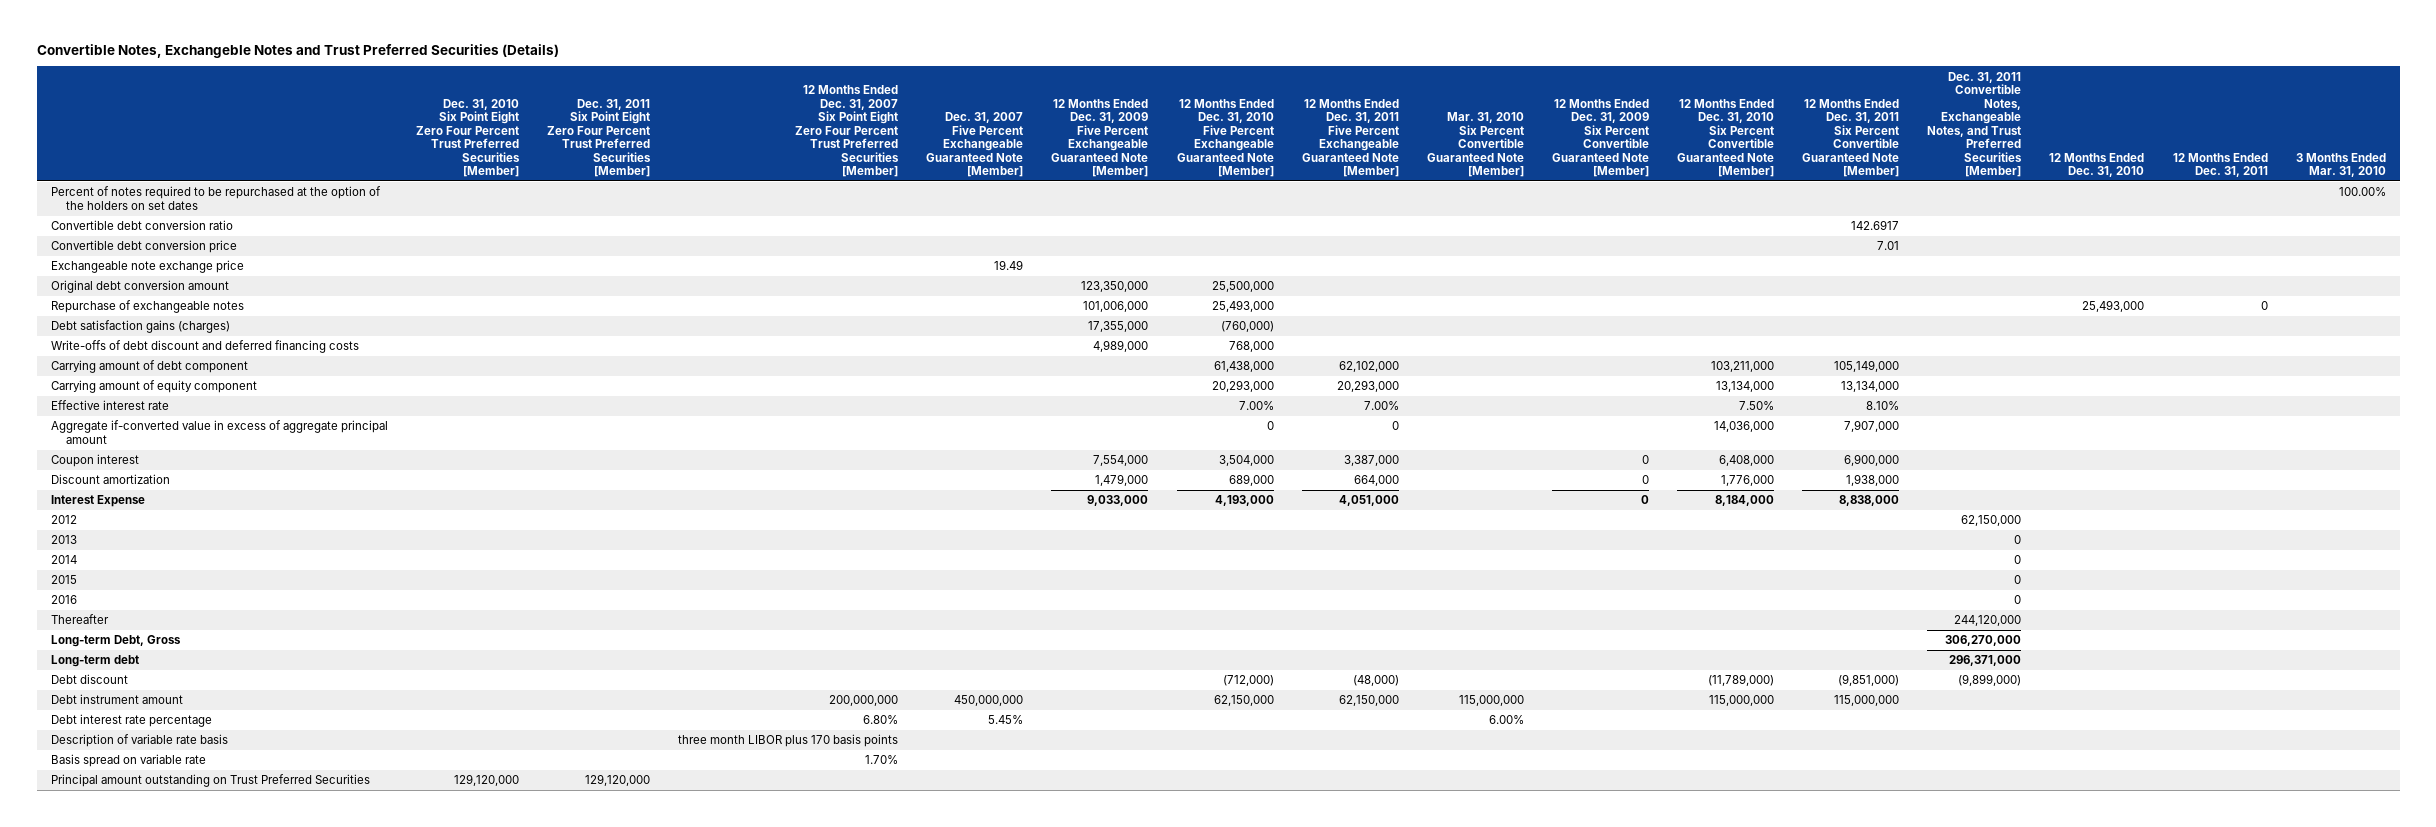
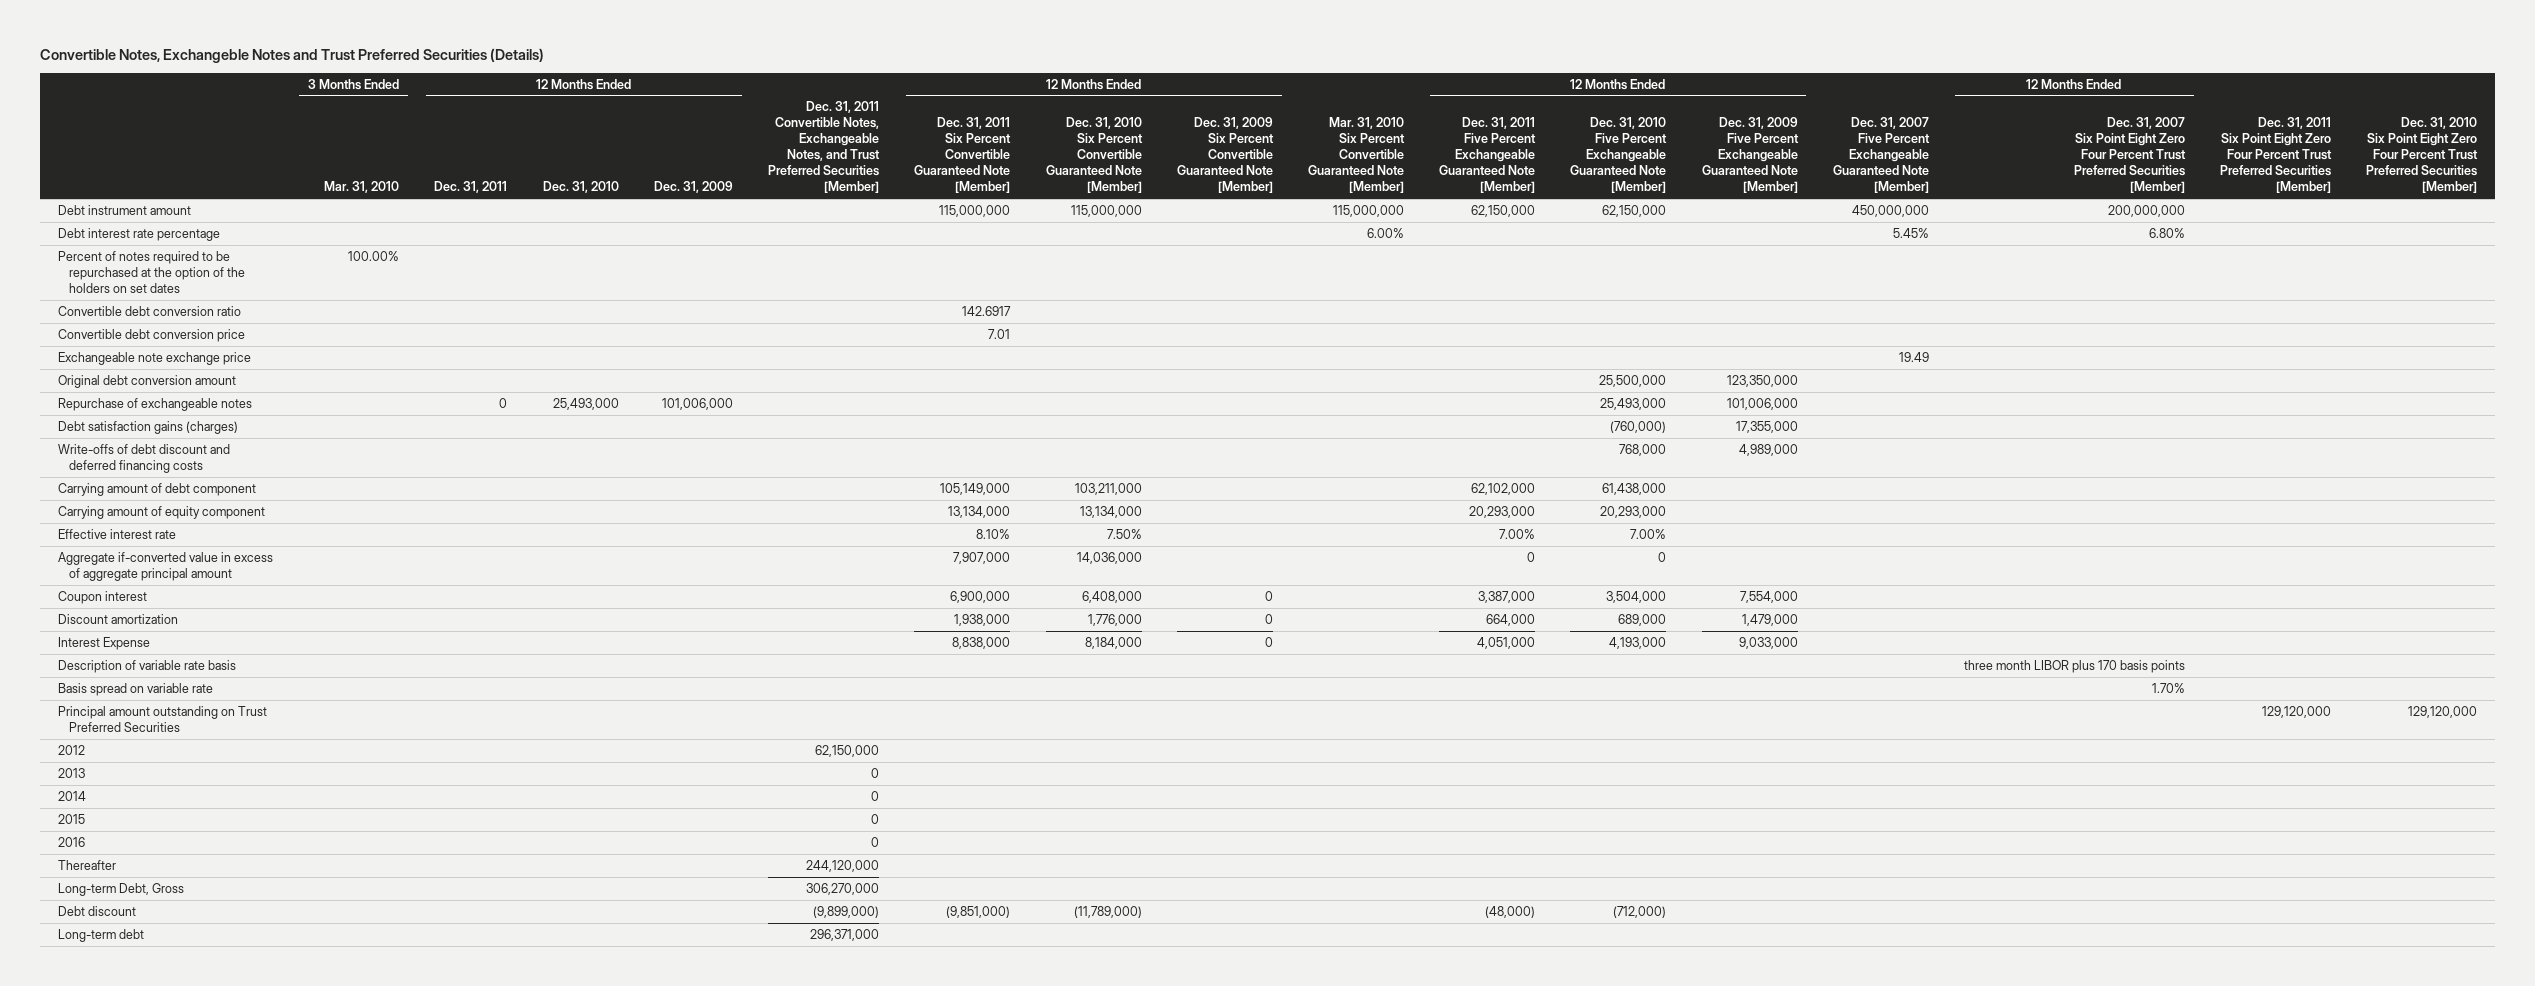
none -> [653,181,733,194] Dec. 31, 2009
[50,694,183,705] Debt instrument amount -> [58,204,192,215] Debt instrument amount
[50,714,212,728] Debt interest rate percentage -> [58,227,221,241] Debt interest rate percentage
[50,734,228,748] Description of variable rate basis -> [58,659,237,673] Description of variable rate basis
[50,754,206,768] Basis spread on variable rate -> [58,682,214,696] Basis spread on variable rate
[50,774,370,788] Principal amount outstanding on Trust Preferred Securities -> [58,705,268,732] Principal amount outstanding on Trust Preferred Securities
[50,655,139,668] Long-term debt -> [58,928,145,942] Long-term debt

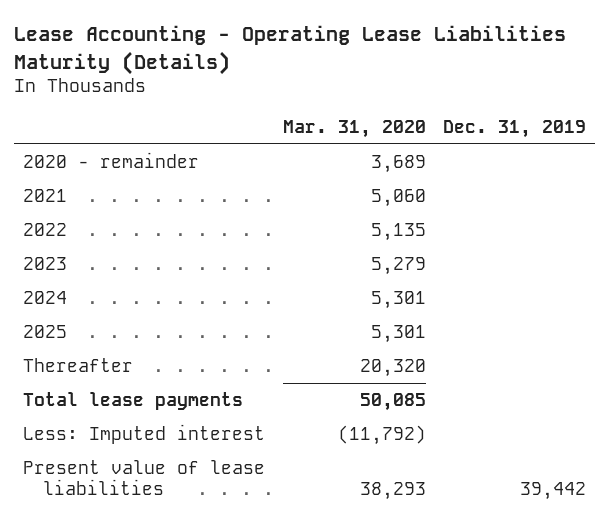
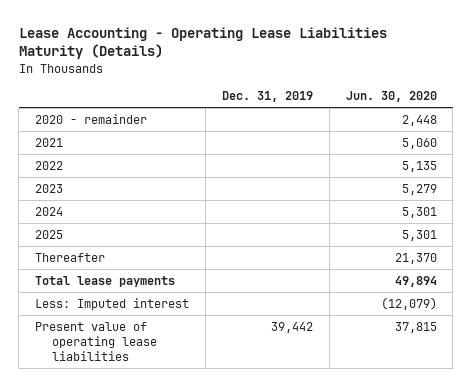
[282,119,426,138] Mar. 31, 2020 -> none
none -> [345,91,437,103] Jun. 30, 2020
[23,460,266,495] Present value of lease liabilities -> [35,321,158,362] Present value of operating lease liabilities

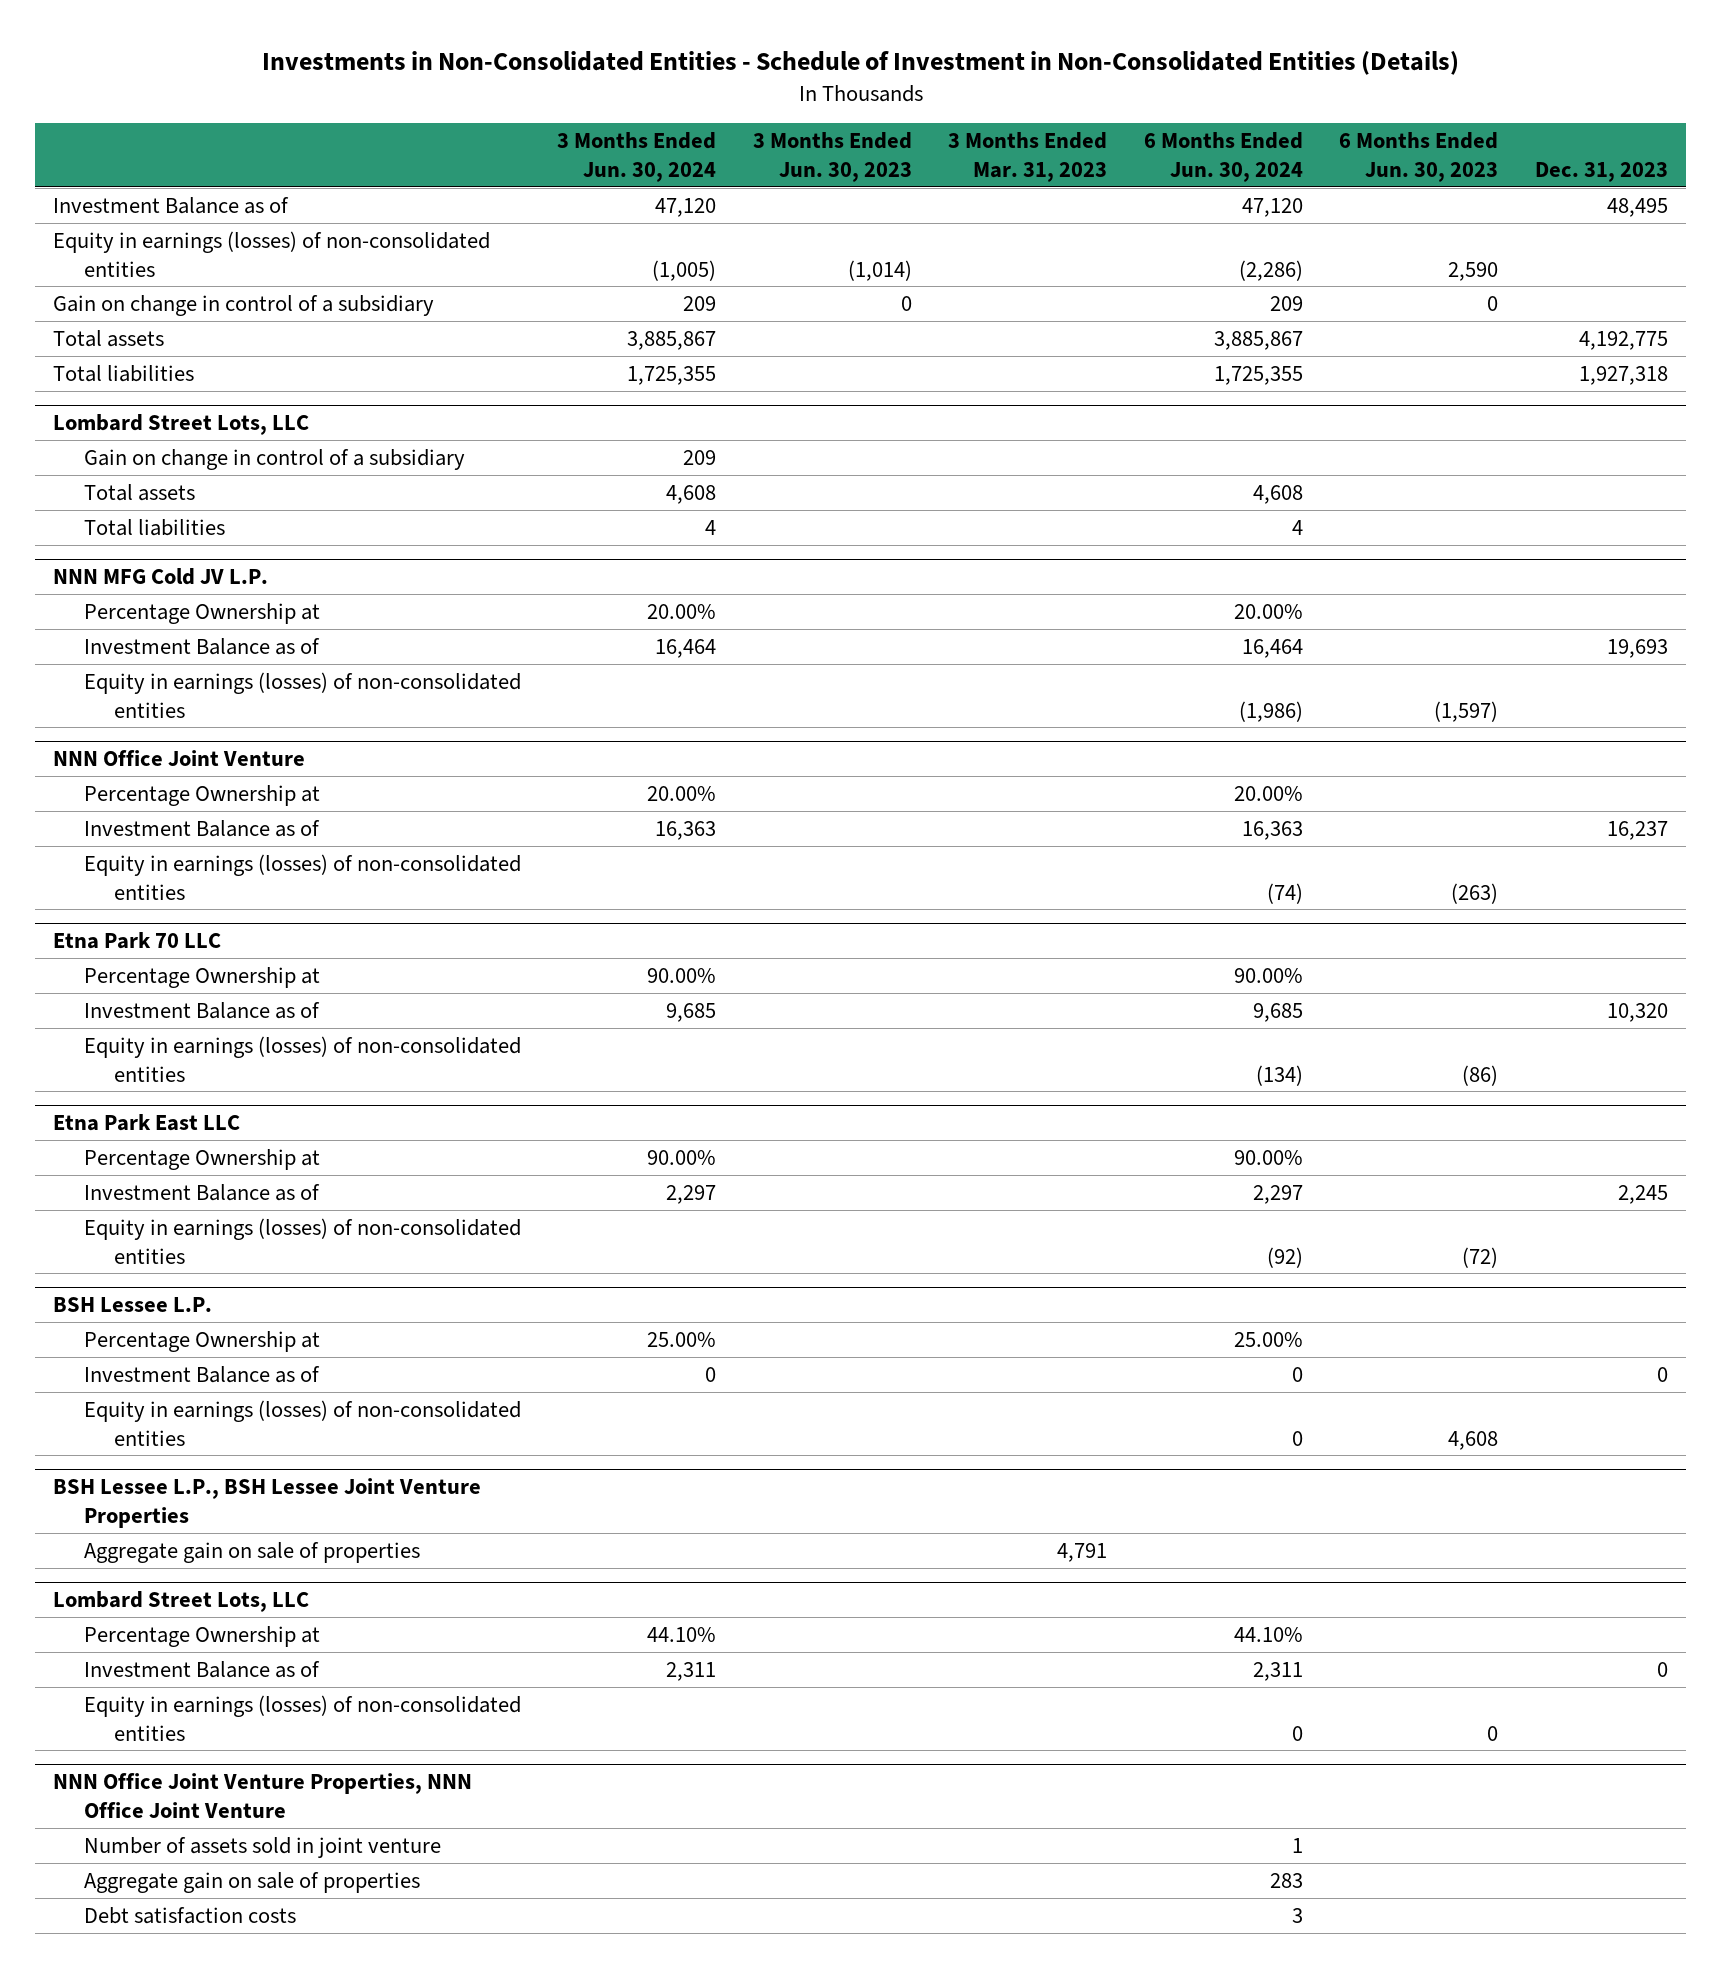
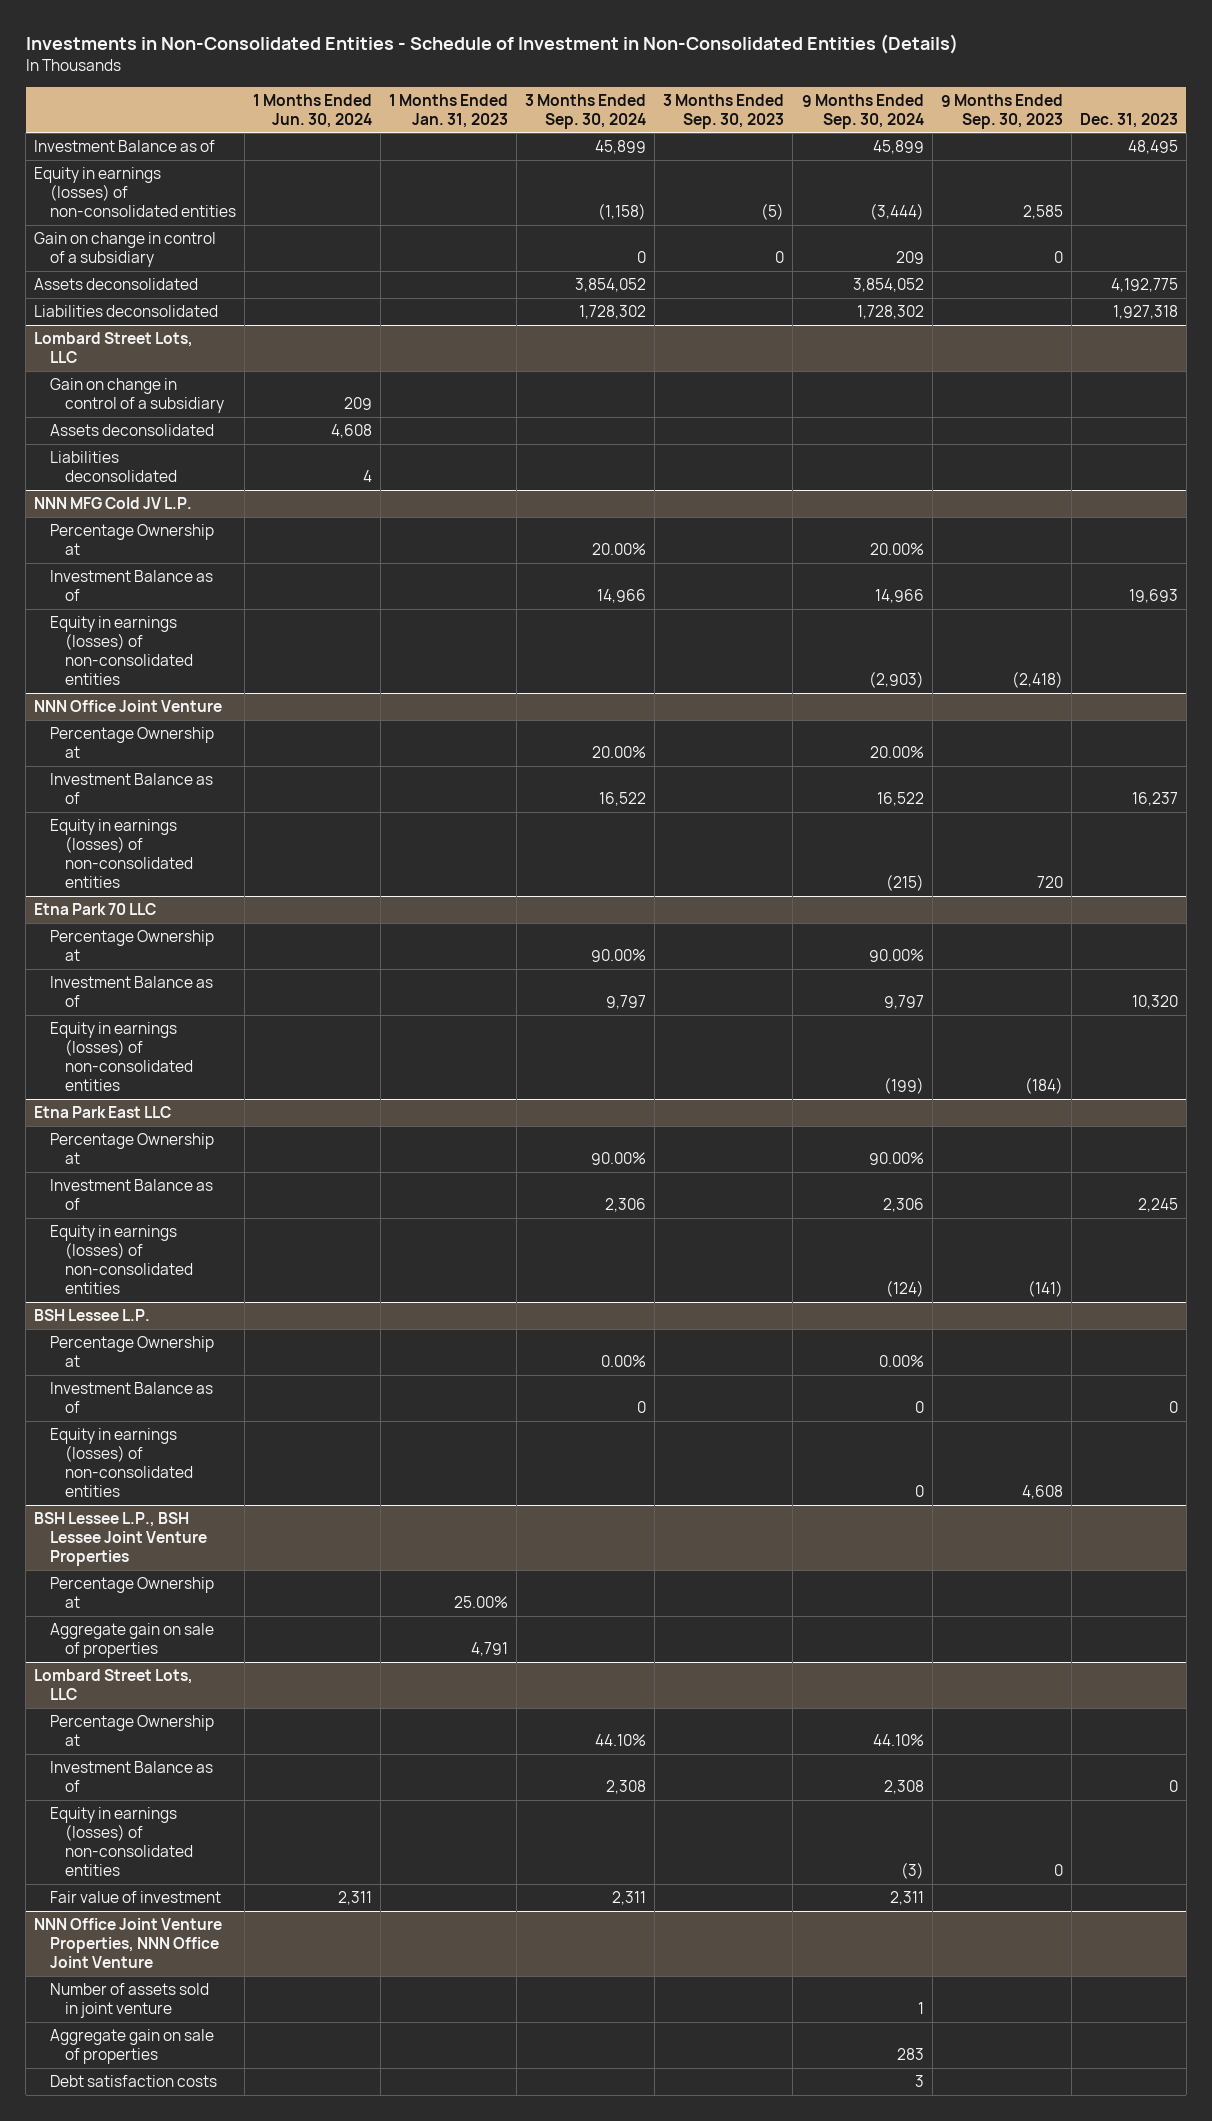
[557,131,717,182] 3 Months Ended Jun. 30, 2024 -> none
[752,131,912,182] 3 Months Ended Jun. 30, 2023 -> none
[948,131,1108,182] 3 Months Ended Mar. 31, 2023 -> none
[1143,131,1303,182] 6 Months Ended Jun. 30, 2024 -> none
[1339,131,1499,182] 6 Months Ended Jun. 30, 2023 -> none
none -> [252,93,372,128] 1 Months Ended Jun. 30, 2024
none -> [389,93,509,128] 1 Months Ended Jan. 31, 2023
none -> [525,93,647,129] 3 Months Ended Sep. 30, 2024
none -> [663,93,785,129] 3 Months Ended Sep. 30, 2023
none -> [801,93,924,129] 9 Months Ended Sep. 30, 2024
none -> [940,93,1063,129] 9 Months Ended Sep. 30, 2023
[53,329,165,347] Total assets -> [34,278,199,291] Assets deconsolidated
[53,364,195,382] Total liabilities -> [34,305,219,318] Liabilities deconsolidated
[83,483,195,501] Total assets -> [49,424,214,437] Assets deconsolidated
[83,518,225,536] Total liabilities -> [49,451,178,483] Liabilities deconsolidated
none -> [49,1577,214,1609] Percentage Ownership at
none -> [49,1891,221,1904] Fair value of investment

